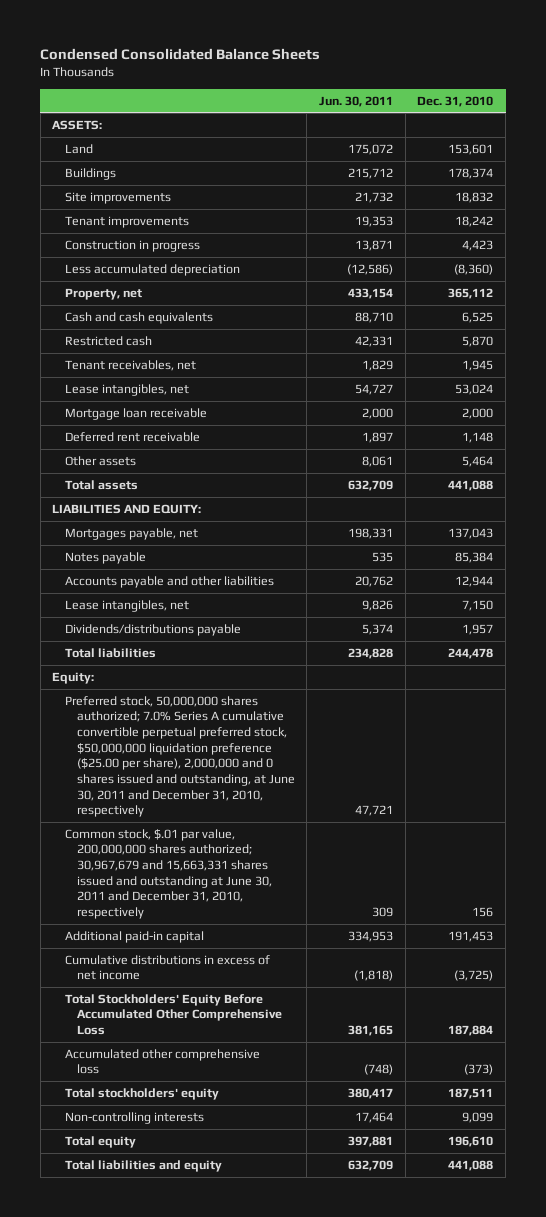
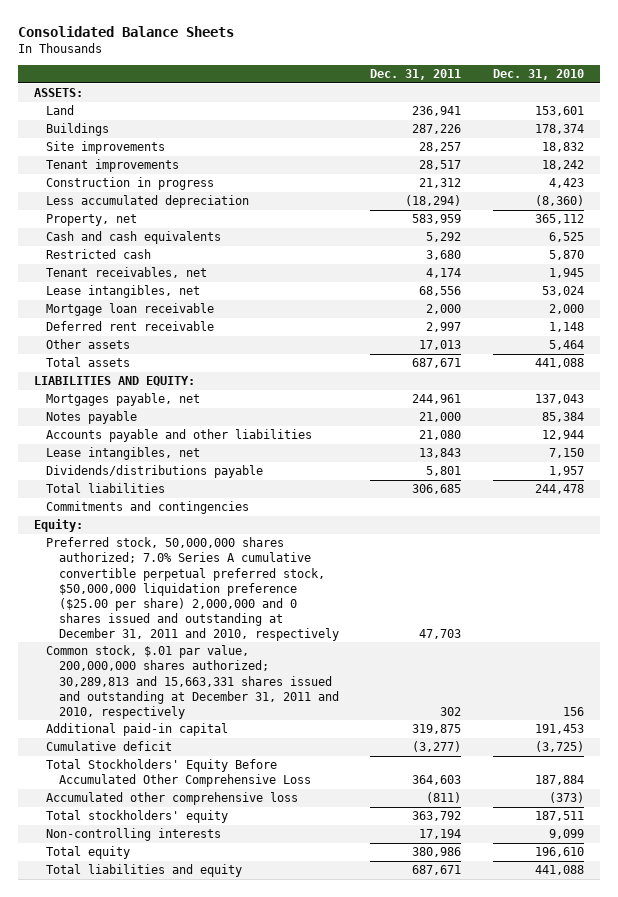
[40,48,321,61] Condensed Consolidated Balance Sheets -> [18,25,235,37] Consolidated Balance Sheets
[319,95,394,107] Jun. 30, 2011 -> none
none -> [370,69,462,81] Dec. 31, 2011
none -> [46,501,250,515] Commitments and contingencies
[64,695,295,818] Preferred stock, 50,000,000 shares authorized; 7.0% Series A cumulative convertible perpetual preferred stock, $50,000,000 liquidation preference ($25.00 per share), 2,000,000 and 0 shares issued and outstanding, at June 30, 2011 and December 31, 2010, respectively -> [46,537,339,641] Preferred stock, 50,000,000 shares authorized; 7.0% Series A cumulative convertible perpetual preferred stock, $50,000,000 liquidation preference ($25.00 per share) 2,000,000 and 0 shares issued and outstanding at December 31, 2011 and 2010, respectively
[64,828,272,919] Common stock, $.01 par value, 200,000,000 shares authorized; 30,967,679 and 15,663,331 shares issued and outstanding at June 30, 2011 and December 31, 2010, respectively -> [46,645,339,719] Common stock, $.01 par value, 200,000,000 shares authorized; 30,289,813 and 15,663,331 shares issued and outstanding at December 31, 2011 and 2010, respectively
[64,954,270,981] Cumulative distributions in excess of net income -> [46,741,173,752] Cumulative deficit

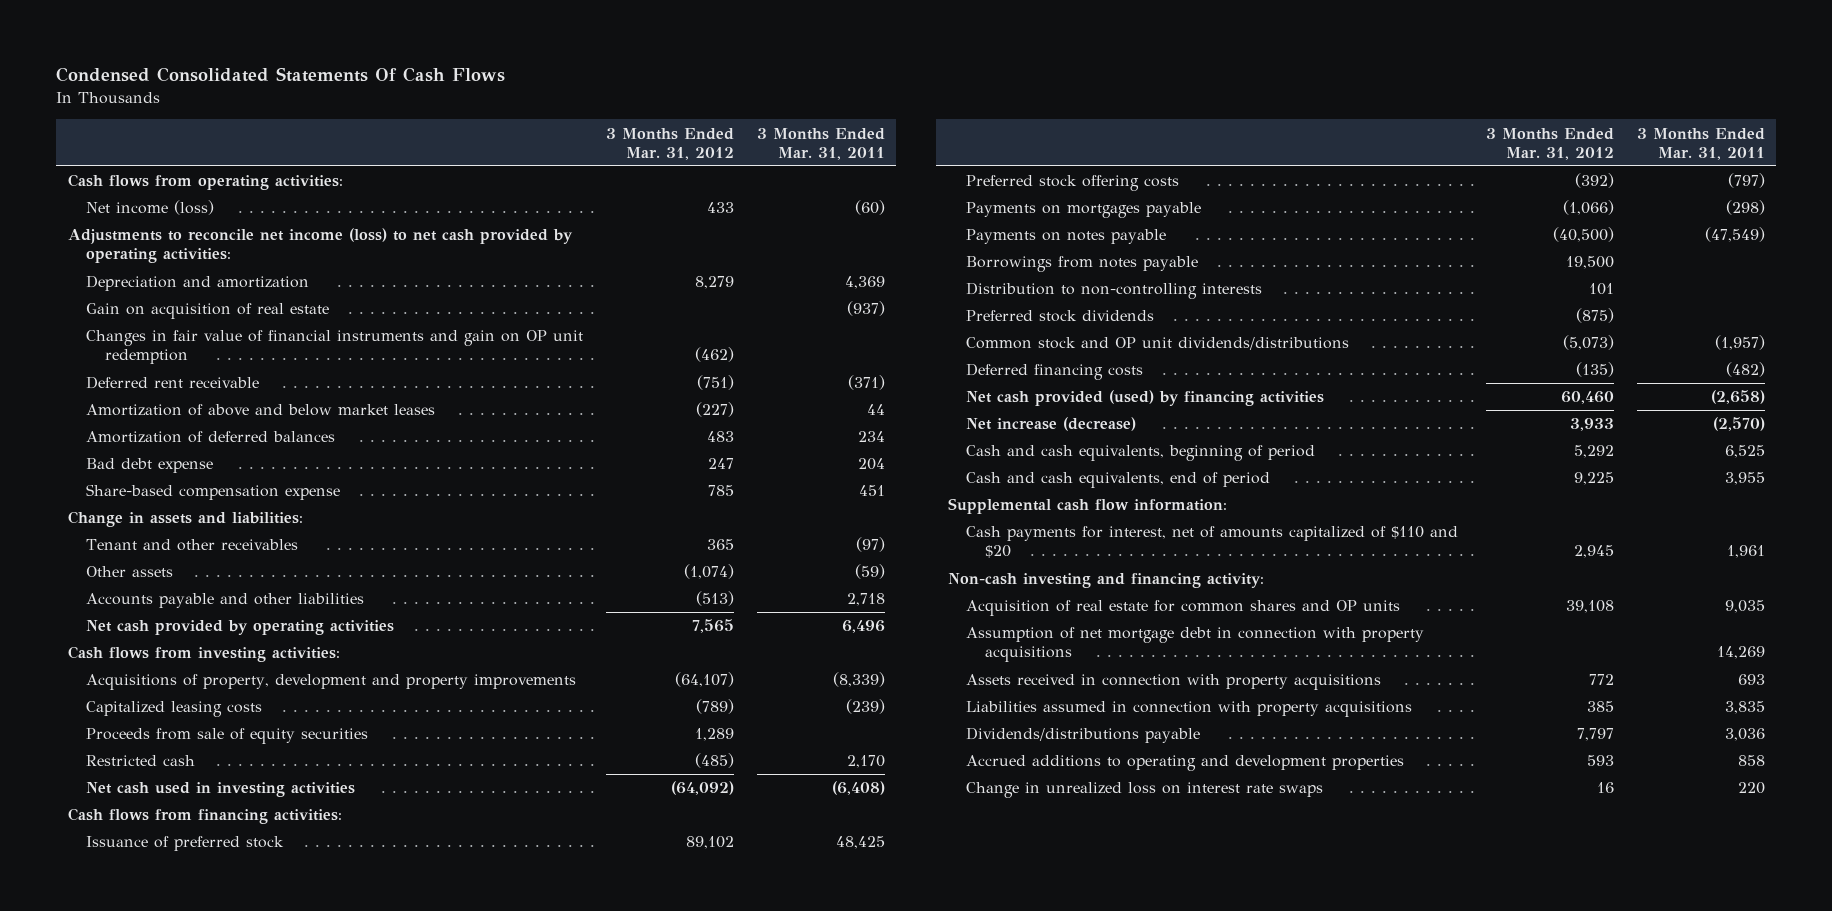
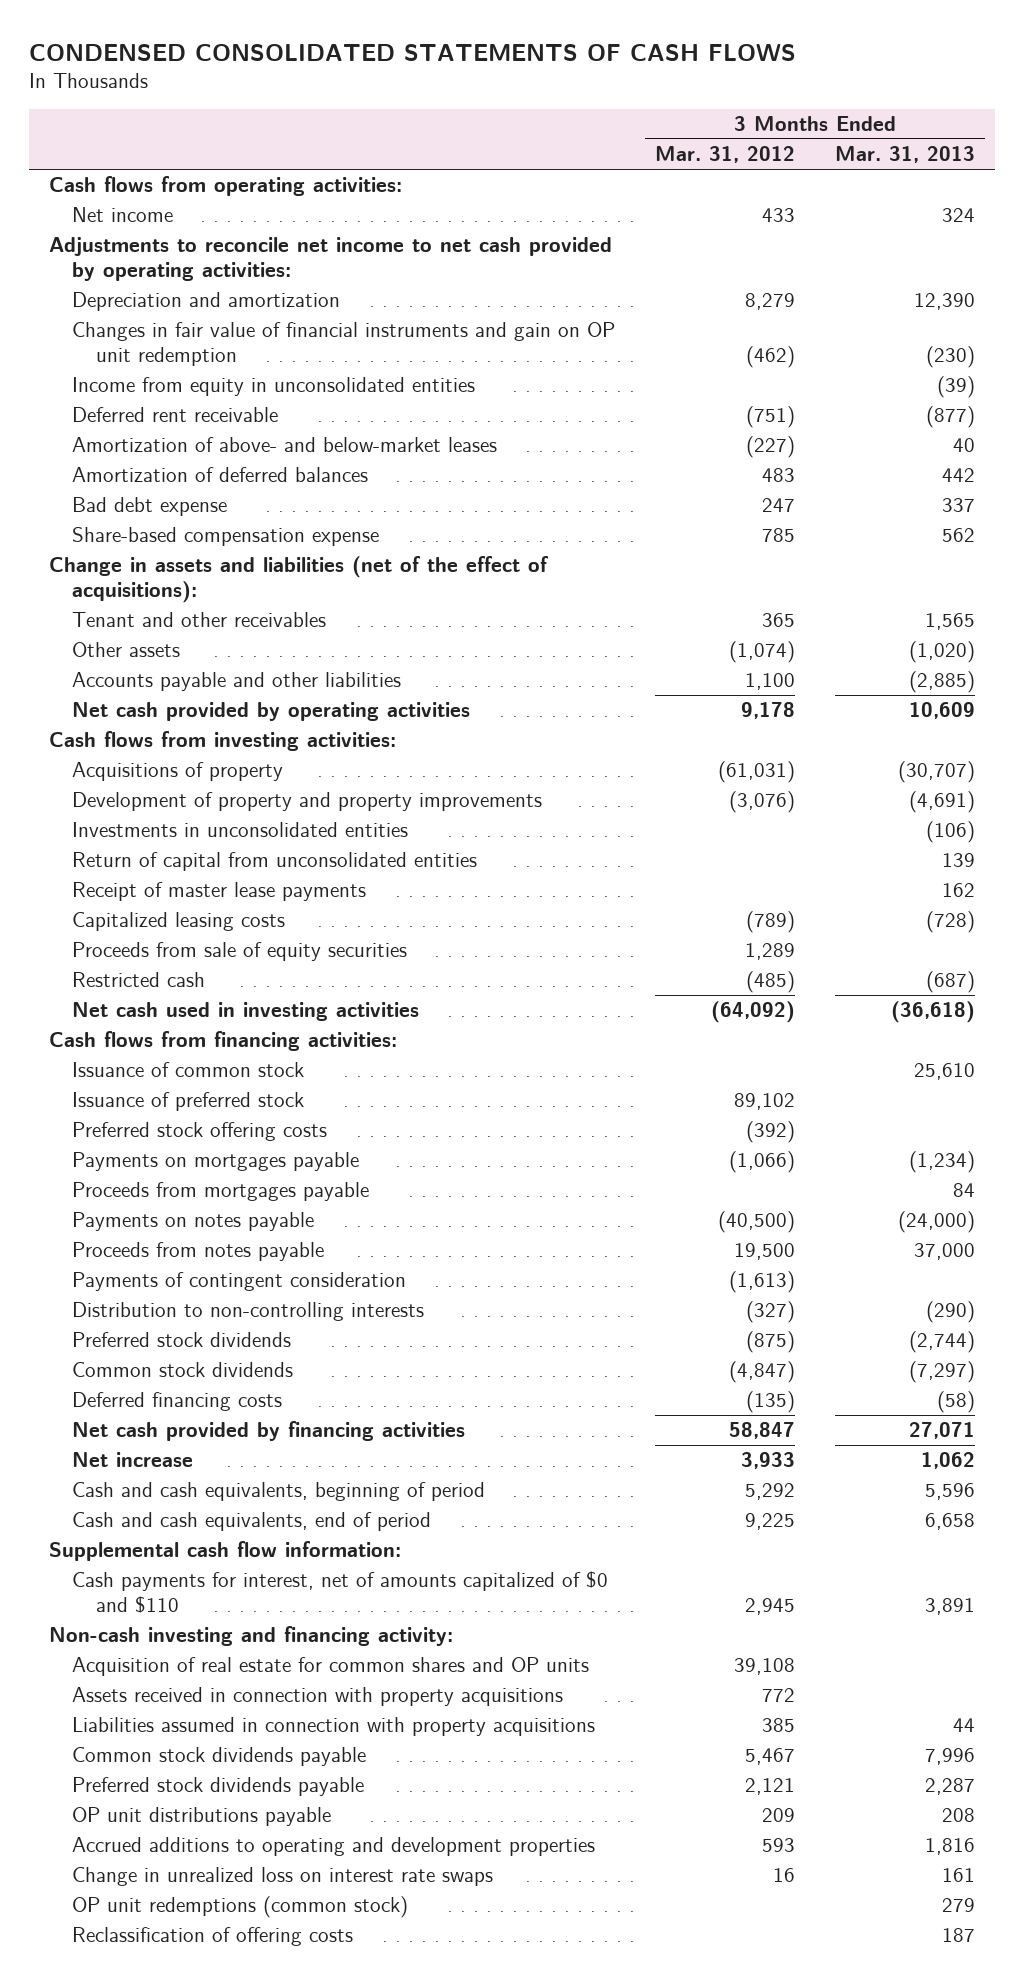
[56,67,506,83] Condensed Consolidated Statements Of Cash Flows -> [29,43,797,61] CONDENSED CONSOLIDATED STATEMENTS OF CASH FLOWS
[756,127,885,160] 3 Months Ended Mar. 31, 2011 -> none
none -> [834,146,975,164] Mar. 31, 2013
[86,200,215,216] Net income (loss) -> [72,207,174,223] Net income
[67,228,573,264] Adjustments to reconcile net income (loss) to net cash provided by operating activities: -> [49,237,613,281] Adjustments to reconcile net income to net cash provided by operating activities:
[86,303,330,320] Gain on acquisition of real estate -> none
none -> [72,377,476,397] Income from equity in unconsolidated entities
[86,404,436,417] Amortization of above and below market leases -> [72,437,498,453] Amortization of above- and below-market leases
[67,511,303,528] Change in assets and liabilities: -> [49,556,549,603] Change in assets and liabilities (net of the effect of acquisitions):
[695,591,734,607] (513) -> [745,673,796,691] 1,100
[691,619,734,634] 7,565 -> [741,702,796,720] 9,178
[86,674,577,691] Acquisitions of property, development and property improvements -> [72,762,284,782] Acquisitions of property
[674,672,734,688] (64,107) -> [718,761,796,784] (61,031)
none -> [72,792,543,812] Development of property and property improvements
none -> [72,822,409,838] Investments in unconsolidated entities
none -> [72,852,478,872] Return of capital from unconsolidated entities
none -> [72,882,367,902] Receipt of master lease payments
none -> [72,1062,305,1078] Issuance of common stock
none -> [72,1182,370,1202] Proceeds from mortgages payable
[966,256,1199,273] Borrowings from notes payable -> [72,1242,325,1262] Proceeds from notes payable
none -> [72,1272,407,1292] Payments of contingent consideration
[1589,283,1615,296] 101 -> [746,1301,796,1324] (327)
[966,337,1350,351] Common stock and OP unit dividends/distributions -> [72,1362,294,1378] Common stock dividends
[1563,335,1615,351] (5,073) -> [729,1361,796,1384] (4,847)
[966,390,1325,407] Net cash provided (used) by financing activities -> [72,1421,466,1442] Net cash provided by financing activities
[1561,391,1615,405] 60,460 -> [729,1422,796,1440] 58,847
[966,417,1137,432] Net increase (decrease) -> [72,1452,194,1468] Net increase
[966,526,1459,559] Cash payments for interest, net of amounts capitalized of $110 and $20 -> [72,1571,609,1613] Cash payments for interest, net of amounts capitalized of $0 and $110
[966,627,1425,663] Assumption of net mortgage debt in connection with property acquisitions -> none
[966,727,1201,744] Dividends/distributions payable -> none
none -> [72,1747,367,1767] Common stock dividends payable
none -> [72,1777,365,1797] Preferred stock dividends payable
none -> [72,1807,332,1827] OP unit distributions payable
none -> [72,1896,409,1919] OP unit redemptions (common stock)
none -> [72,1927,354,1947] Reclassification of offering costs

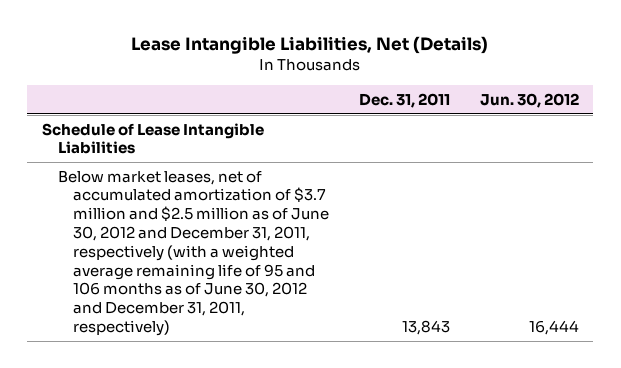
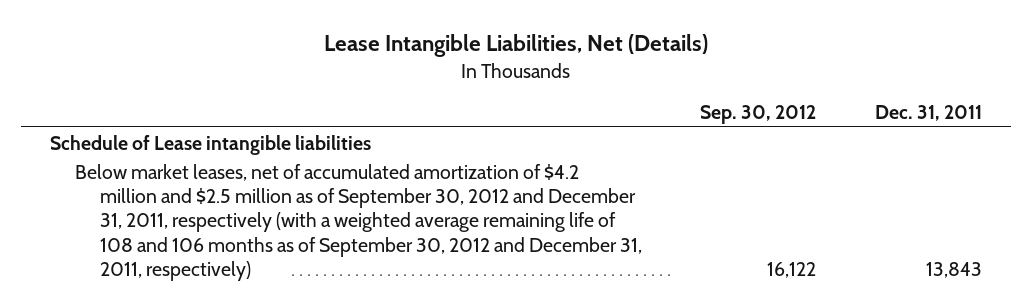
[479,92,579,108] Jun. 30, 2012 -> none
none -> [700,105,817,125] Sep. 30, 2012
[42,122,265,155] Schedule of Lease Intangible Liabilities -> [50,134,372,155] Schedule of Lease intangible liabilities
[57,170,330,337] Below market leases, net of accumulated amortization of $3.7 million and $2.5 million as of June 30, 2012 and December 31, 2011, respectively (with a weighted average remaining life of 95 and 106 months as of June 30, 2012 and December 31, 2011, respectively) -> [74,163,642,281] Below market leases, net of accumulated amortization of $4.2 million and $2.5 million as of September 30, 2012 and December 31, 2011, respectively (with a weighted average remaining life of 108 and 106 months as of September 30, 2012 and December 31, 2011, respectively)

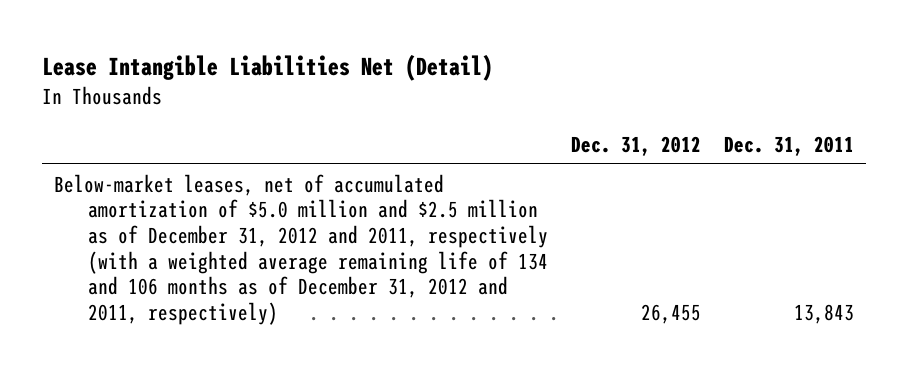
[323,34,708,58] Lease Intangible Liabilities, Net (Details) -> [41,54,493,82] Lease Intangible Liabilities Net (Detail)
[700,105,817,125] Sep. 30, 2012 -> none
none -> [570,135,701,156] Dec. 31, 2012
[50,134,372,155] Schedule of Lease intangible liabilities -> none
[74,163,642,281] Below market leases, net of accumulated amortization of $4.2 million and $2.5 million as of September 30, 2012 and December 31, 2011, respectively (with a weighted average remaining life of 108 and 106 months as of September 30, 2012 and December 31, 2011, respectively) -> [53,173,548,326] Below-market leases, net of accumulated amortization of $5.0 million and $2.5 million as of December 31, 2012 and 2011, respectively (with a weighted average remaining life of 134 and 106 months as of December 31, 2012 and 2011, respectively)

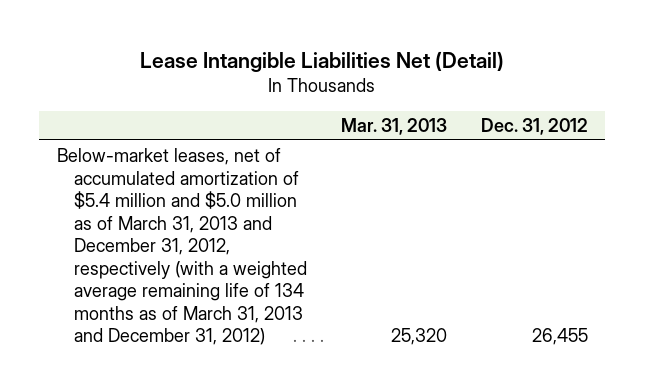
[724,135,855,156] Dec. 31, 2011 -> none
none -> [341,117,448,135] Mar. 31, 2013
[53,173,548,326] Below-market leases, net of accumulated amortization of $5.0 million and $2.5 million as of December 31, 2012 and 2011, respectively (with a weighted average remaining life of 134 and 106 months as of December 31, 2012 and 2011, respectively) -> [56,148,307,346] Below-market leases, net of accumulated amortization of $5.4 million and $5.0 million as of March 31, 2013 and December 31, 2012, respectively (with a weighted average remaining life of 134 months as of March 31, 2013 and December 31, 2012)

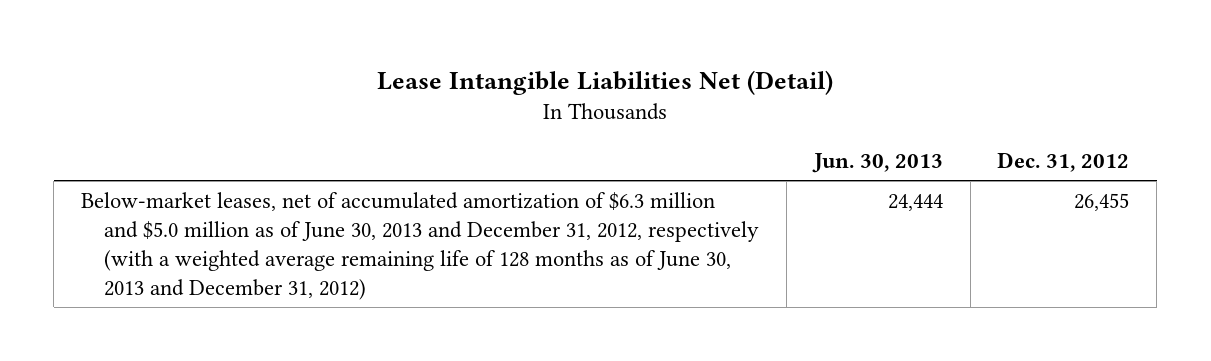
[341,117,448,135] Mar. 31, 2013 -> none
none -> [811,152,943,173] Jun. 30, 2013
[56,148,307,346] Below-market leases, net of accumulated amortization of $5.4 million and $5.0 million as of March 31, 2013 and December 31, 2012, respectively (with a weighted average remaining life of 134 months as of March 31, 2013 and December 31, 2012) -> [81,191,759,300] Below-market leases, net of accumulated amortization of $6.3 million and $5.0 million as of June 30, 2013 and December 31, 2012, respectively (with a weighted average remaining life of 128 months as of June 30, 2013 and December 31, 2012)

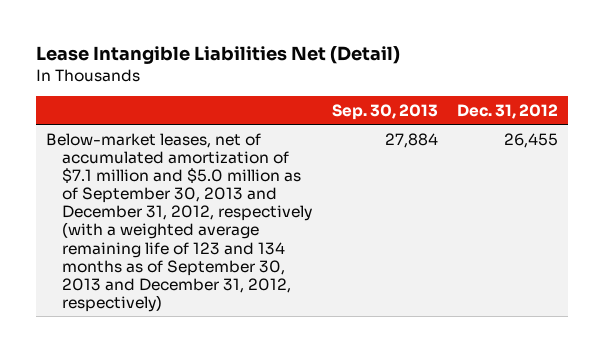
[811,152,943,173] Jun. 30, 2013 -> none
none -> [331,103,438,120] Sep. 30, 2013
[81,191,759,300] Below-market leases, net of accumulated amortization of $6.3 million and $5.0 million as of June 30, 2013 and December 31, 2012, respectively (with a weighted average remaining life of 128 months as of June 30, 2013 and December 31, 2012) -> [45,132,312,313] Below-market leases, net of accumulated amortization of $7.1 million and $5.0 million as of September 30, 2013 and December 31, 2012, respectively (with a weighted average remaining life of 123 and 134 months as of September 30, 2013 and December 31, 2012, respectively)

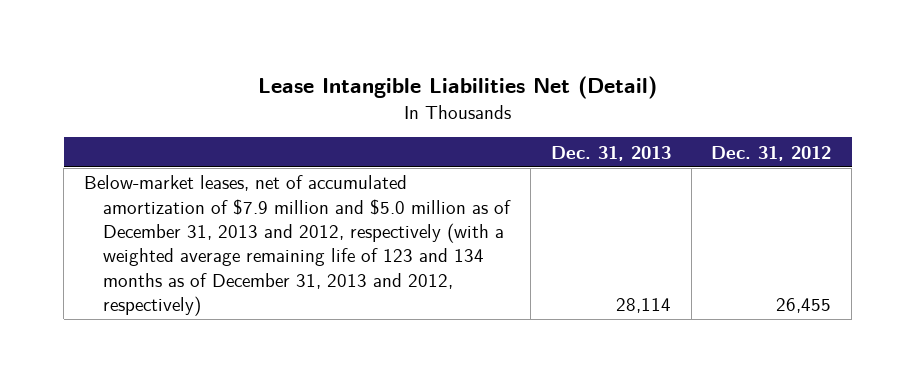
[331,103,438,120] Sep. 30, 2013 -> none
none -> [550,145,671,161] Dec. 31, 2013
[45,132,312,313] Below-market leases, net of accumulated amortization of $7.1 million and $5.0 million as of September 30, 2013 and December 31, 2012, respectively (with a weighted average remaining life of 123 and 134 months as of September 30, 2013 and December 31, 2012, respectively) -> [84,175,512,317] Below-market leases, net of accumulated amortization of $7.9 million and $5.0 million as of December 31, 2013 and 2012, respectively (with a weighted average remaining life of 123 and 134 months as of December 31, 2013 and 2012, respectively)

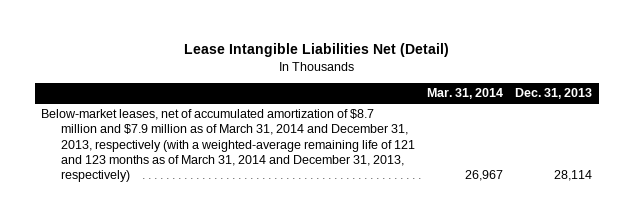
[711,145,832,161] Dec. 31, 2012 -> none
none -> [427,88,504,100] Mar. 31, 2014
[84,175,512,317] Below-market leases, net of accumulated amortization of $7.9 million and $5.0 million as of December 31, 2013 and 2012, respectively (with a weighted average remaining life of 123 and 134 months as of December 31, 2013 and 2012, respectively) -> [41,109,415,183] Below-market leases, net of accumulated amortization of $8.7 million and $7.9 million as of March 31, 2014 and December 31, 2013, respectively (with a weighted-average remaining life of 121 and 123 months as of March 31, 2014 and December 31, 2013, respectively)

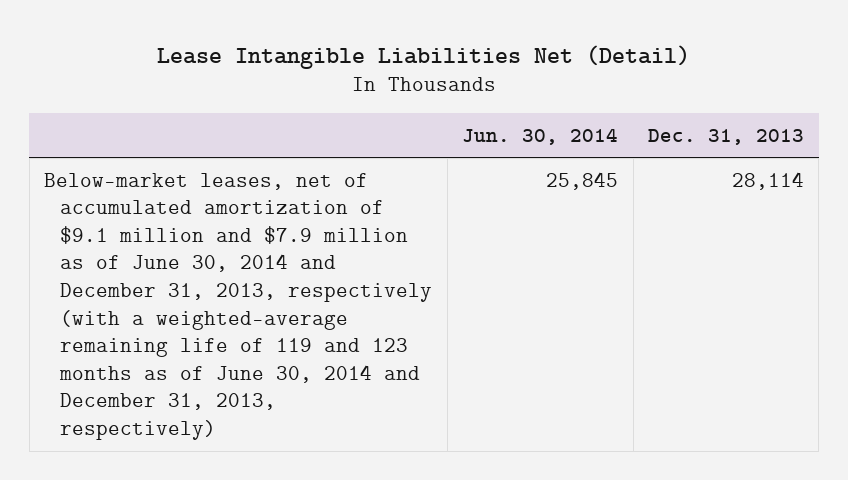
[427,88,504,100] Mar. 31, 2014 -> none
none -> [462,127,619,145] Jun. 30, 2014
[41,109,415,183] Below-market leases, net of accumulated amortization of $8.7 million and $7.9 million as of March 31, 2014 and December 31, 2013, respectively (with a weighted-average remaining life of 121 and 123 months as of March 31, 2014 and December 31, 2013, respectively) -> [44,172,433,440] Below-market leases, net of accumulated amortization of $9.1 million and $7.9 million as of June 30, 2014 and December 31, 2013, respectively (with a weighted-average remaining life of 119 and 123 months as of June 30, 2014 and December 31, 2013, respectively)

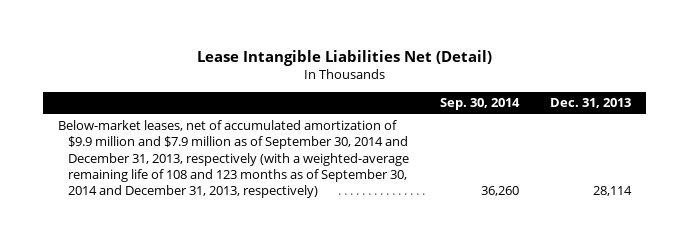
[462,127,619,145] Jun. 30, 2014 -> none
none -> [440,98,521,111] Sep. 30, 2014
[44,172,433,440] Below-market leases, net of accumulated amortization of $9.1 million and $7.9 million as of June 30, 2014 and December 31, 2013, respectively (with a weighted-average remaining life of 119 and 123 months as of June 30, 2014 and December 31, 2013, respectively) -> [58,120,410,198] Below-market leases, net of accumulated amortization of $9.9 million and $7.9 million as of September 30, 2014 and December 31, 2013, respectively (with a weighted-average remaining life of 108 and 123 months as of September 30, 2014 and December 31, 2013, respectively)

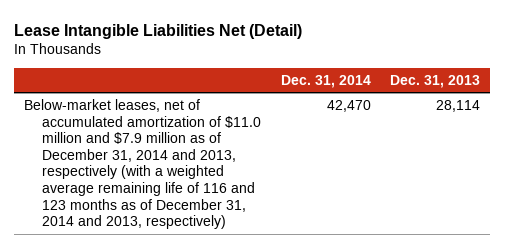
[440,98,521,111] Sep. 30, 2014 -> none
none -> [280,74,371,88] Dec. 31, 2014
[58,120,410,198] Below-market leases, net of accumulated amortization of $9.9 million and $7.9 million as of September 30, 2014 and December 31, 2013, respectively (with a weighted-average remaining life of 108 and 123 months as of September 30, 2014 and December 31, 2013, respectively) -> [24,98,261,230] Below-market leases, net of accumulated amortization of $11.0 million and $7.9 million as of December 31, 2014 and 2013, respectively (with a weighted average remaining life of 116 and 123 months as of December 31, 2014 and 2013, respectively)

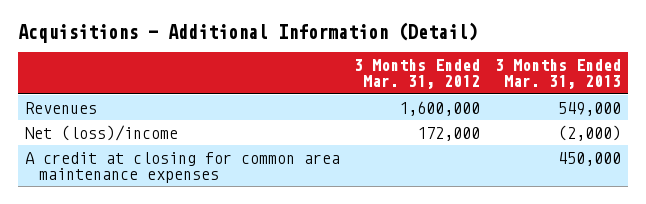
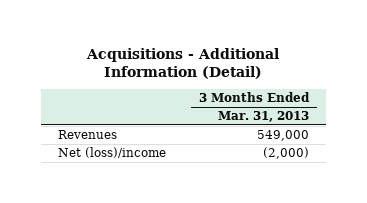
[354,59,481,90] 3 Months Ended Mar. 31, 2012 -> none
[24,151,340,184] A credit at closing for common area maintenance expenses -> none

